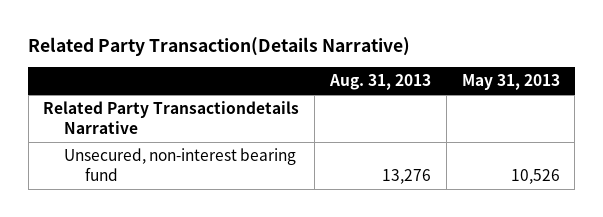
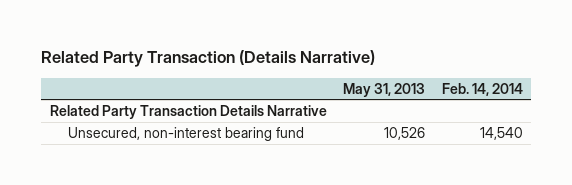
[28,36,411,56] Related Party Transaction(Details Narrative) -> [41,50,376,68] Related Party Transaction (Details Narrative)
[329,74,432,91] Aug. 31, 2013 -> none
none -> [441,82,523,96] Feb. 14, 2014
[43,101,300,134] Related Party Transactiondetails Narrative -> [49,104,327,119] Related Party Transaction Details Narrative

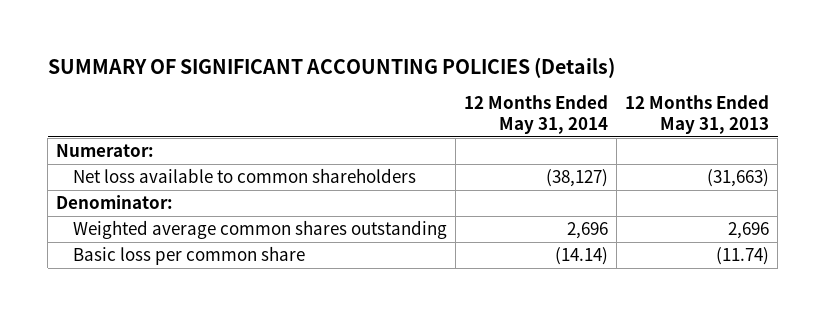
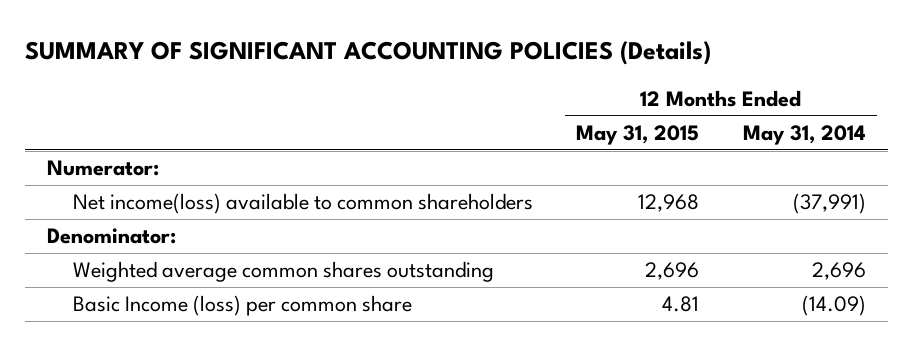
[625,95,770,135] 12 Months Ended May 31, 2013 -> none
none -> [576,124,700,145] May 31, 2015
[73,167,417,183] Net loss available to common shareholders -> [72,193,533,215] Net income(loss) available to common shareholders
[546,168,609,187] (38,127) -> [792,193,866,215] (37,991)
[73,245,306,265] Basic loss per common share -> [72,295,412,317] Basic Income (loss) per common share
[555,246,609,265] (14.14) -> [801,295,866,317] (14.09)

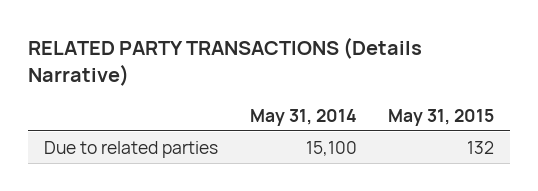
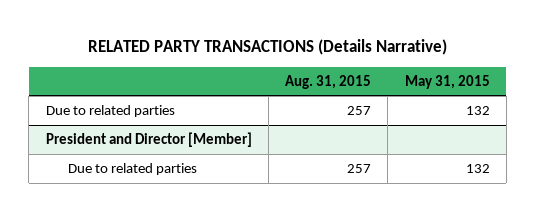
[249,108,357,126] May 31, 2014 -> none
none -> [285,75,372,90] Aug. 31, 2015
none -> [45,132,252,148] President and Director [Member]
none -> [67,163,197,176] Due to related parties

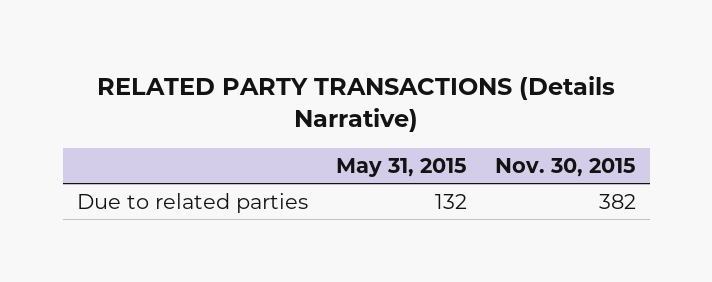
[285,75,372,90] Aug. 31, 2015 -> none
none -> [494,158,636,178] Nov. 30, 2015
[45,132,252,148] President and Director [Member] -> none
[67,163,197,176] Due to related parties -> none

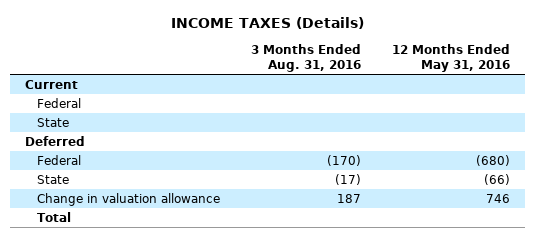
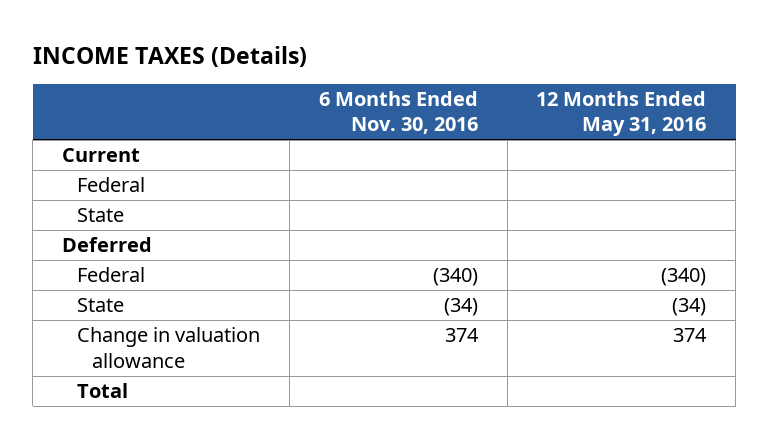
[250,44,361,72] 3 Months Ended Aug. 31, 2016 -> none
none -> [318,90,478,135] 6 Months Ended Nov. 30, 2016
[475,155,510,167] (680) -> [661,268,707,287] (340)
[483,174,510,186] (66) -> [672,298,707,317] (34)
[485,194,510,204] 746 -> [673,328,708,343] 374

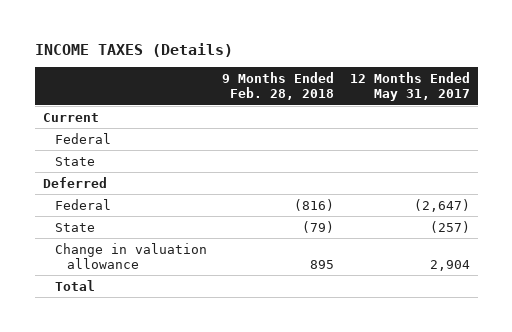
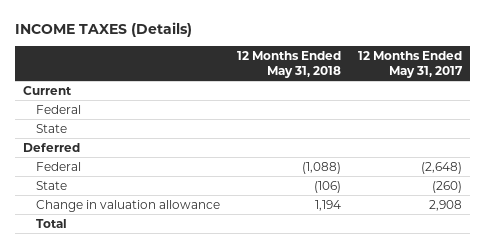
[222,72,335,101] 9 Months Ended Feb. 28, 2018 -> none
none -> [236,50,341,78] 12 Months Ended May 31, 2018
[413,198,470,212] (2,647) -> [420,161,462,174] (2,648)
[429,220,470,233] (257) -> [431,180,462,193] (260)
[429,259,470,271] 2,904 -> [428,199,462,211] 2,908

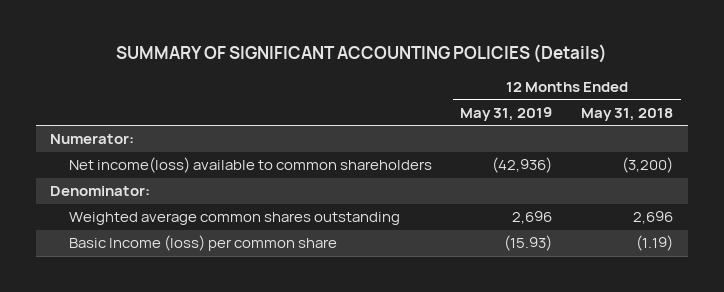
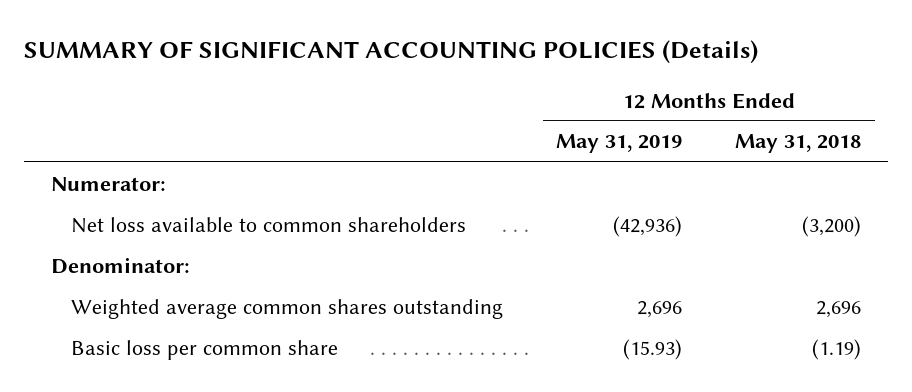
[68,157,432,174] Net income(loss) available to common shareholders -> [70,216,466,233] Net loss available to common shareholders
[68,235,337,252] Basic Income (loss) per common share -> [70,339,338,360] Basic loss per common share

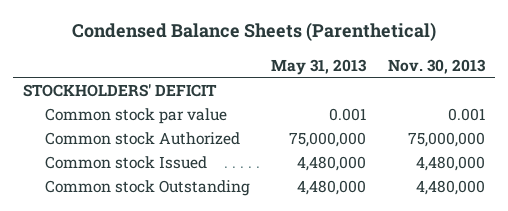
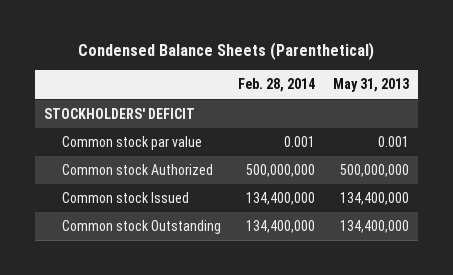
[387,58,486,74] Nov. 30, 2013 -> none
none -> [238,78,316,93] Feb. 28, 2014
[289,131,367,147] 75,000,000 -> [339,164,409,178] 500,000,000
[297,155,367,171] 4,480,000 -> [339,192,409,206] 134,400,000
[297,179,367,195] 4,480,000 -> [339,220,409,234] 134,400,000

